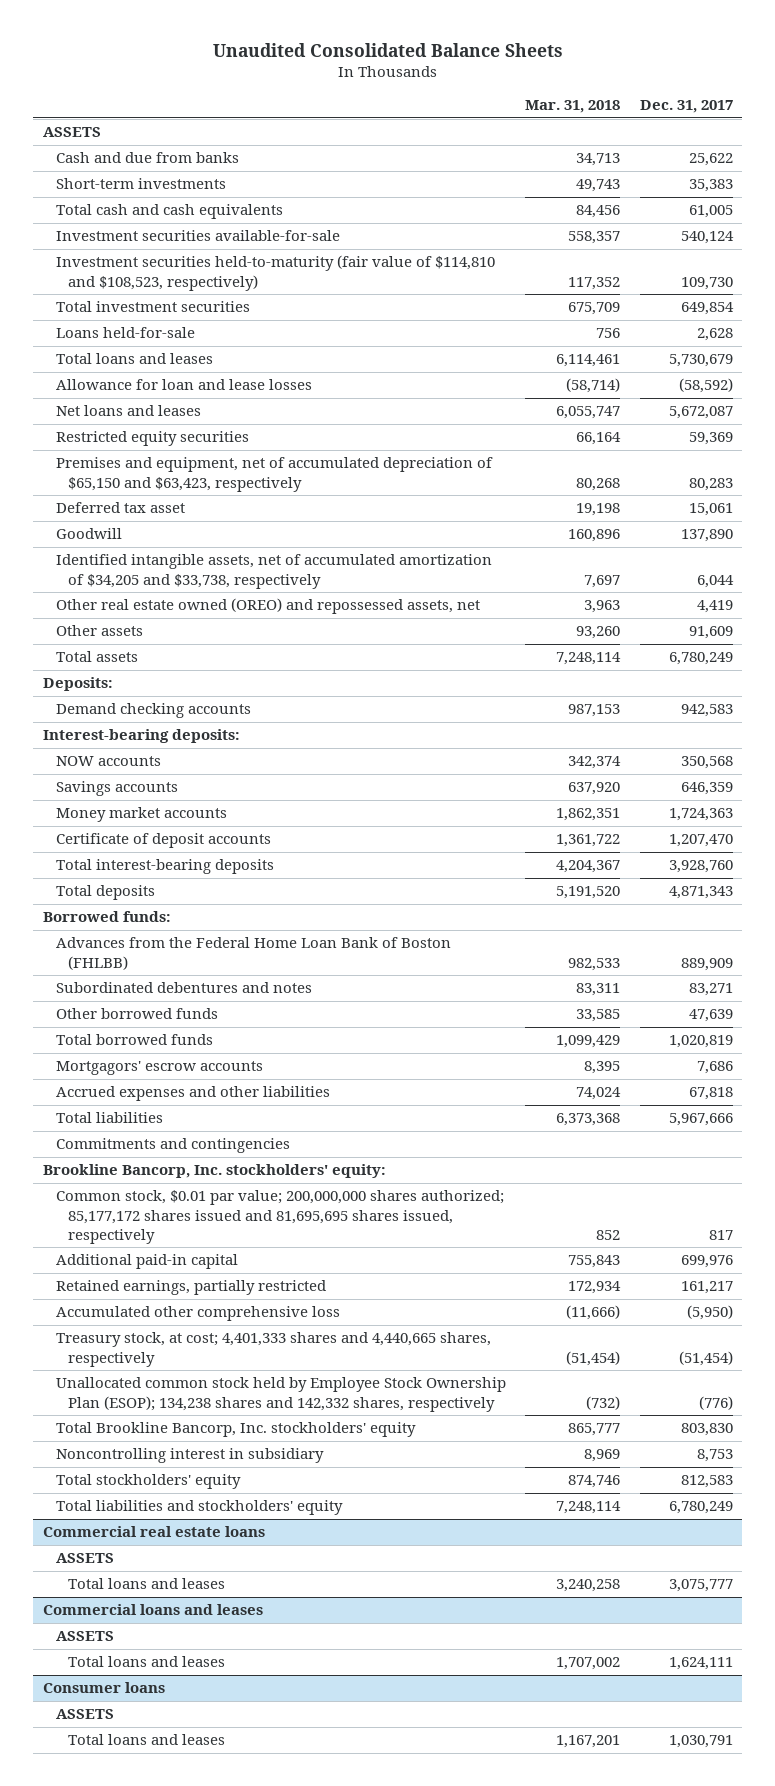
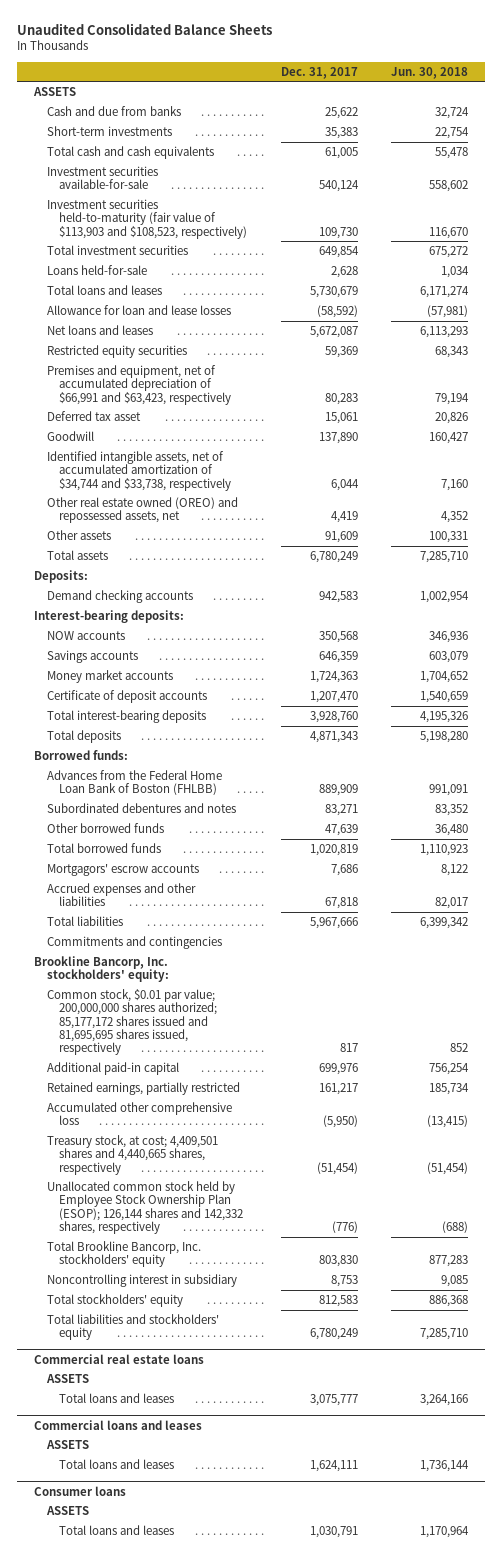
[525,100,621,114] Mar. 31, 2018 -> none
none -> [391,66,469,79] Jun. 30, 2018
[55,255,495,291] Investment securities held-to-maturity (fair value of $114,810 and $108,523, respectively) -> [46,198,248,239] Investment securities held-to-maturity (fair value of $113,903 and $108,523, respectively)
[55,457,493,492] Premises and equipment, net of accumulated depreciation of $65,150 and $63,423, respectively -> [46,364,232,405] Premises and equipment, net of accumulated depreciation of $66,991 and $63,423, respectively
[55,554,492,589] Identified intangible assets, net of accumulated amortization of $34,205 and $33,738, respectively -> [46,450,232,491] Identified intangible assets, net of accumulated amortization of $34,744 and $33,738, respectively
[55,1332,491,1367] Treasury stock, at cost; 4,401,333 shares and 4,440,665 shares, respectively -> [46,1134,218,1175] Treasury stock, at cost; 4,409,501 shares and 4,440,665 shares, respectively
[55,1377,506,1412] Unallocated common stock held by Employee Stock Ownership Plan (ESOP); 134,238 shares and 142,332 shares, respectively -> [46,1180,244,1235] Unallocated common stock held by Employee Stock Ownership Plan (ESOP); 126,144 shares and 142,332 shares, respectively

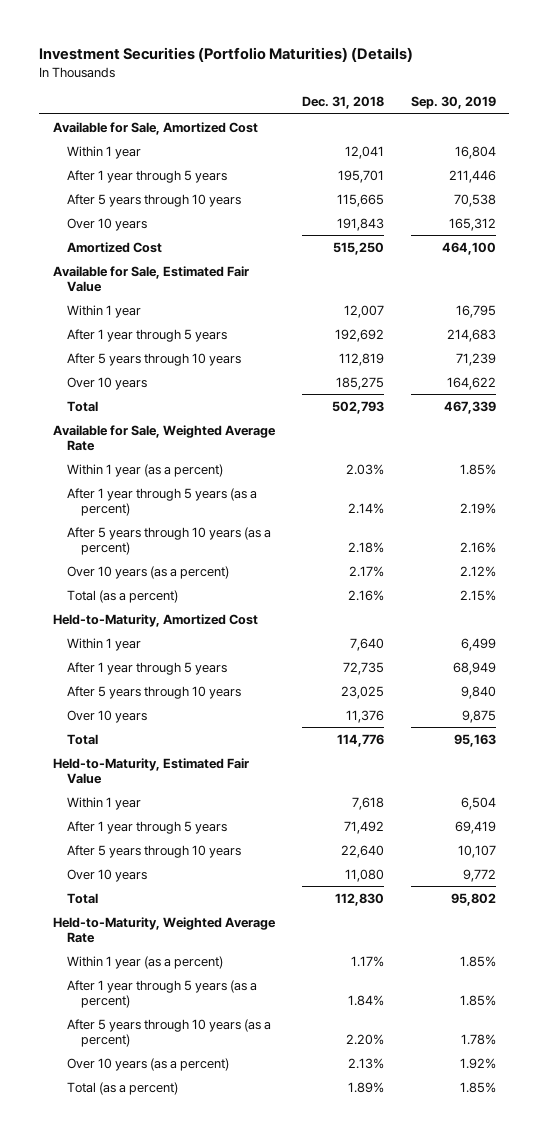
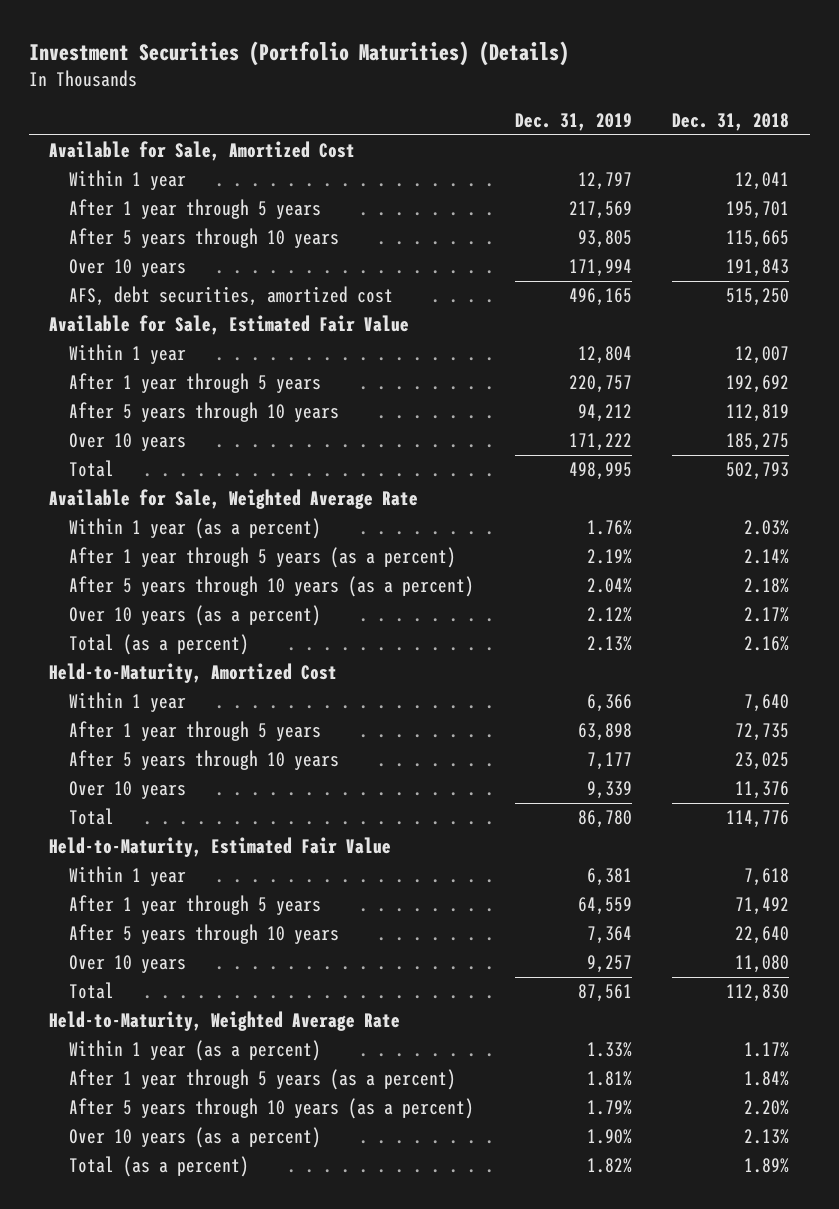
[410,96,496,110] Sep. 30, 2019 -> none
none -> [514,113,632,132] Dec. 31, 2019
[66,241,162,253] Amortized Cost -> [69,286,394,307] AFS, debt securities, amortized cost

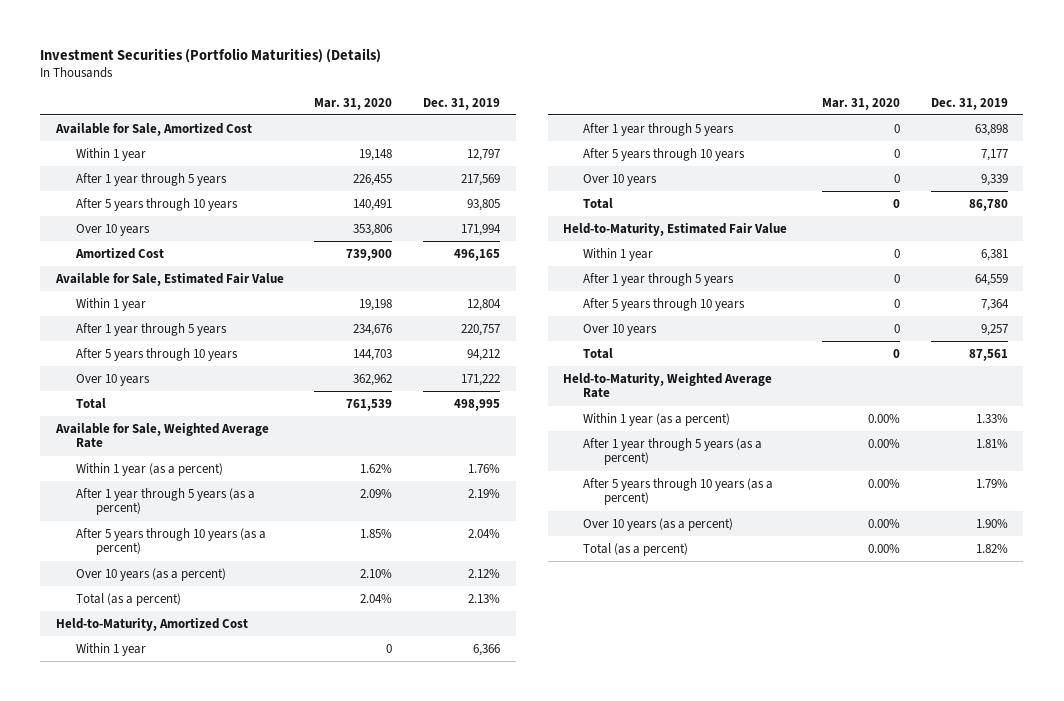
[672,113,790,132] Dec. 31, 2018 -> none
none -> [314,97,393,110] Mar. 31, 2020
[69,286,394,307] AFS, debt securities, amortized cost -> [74,247,164,259] Amortized Cost

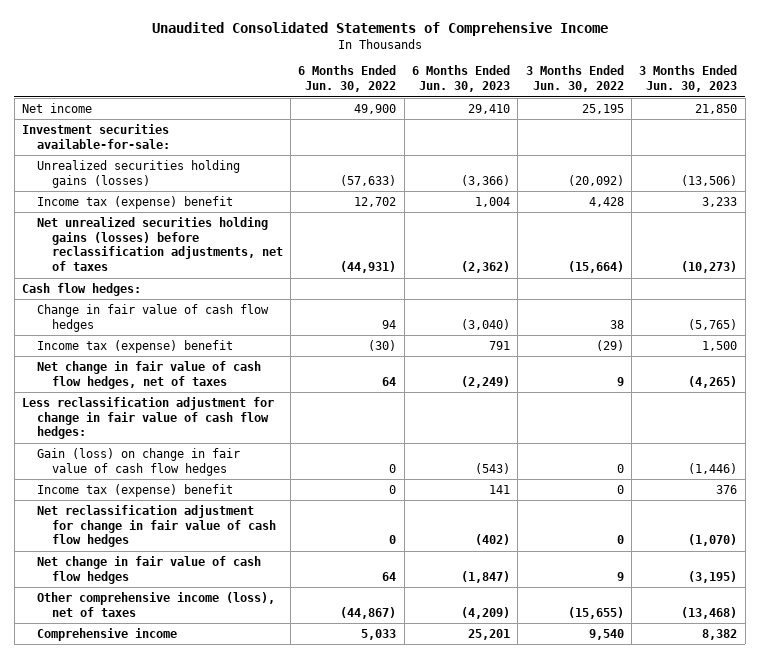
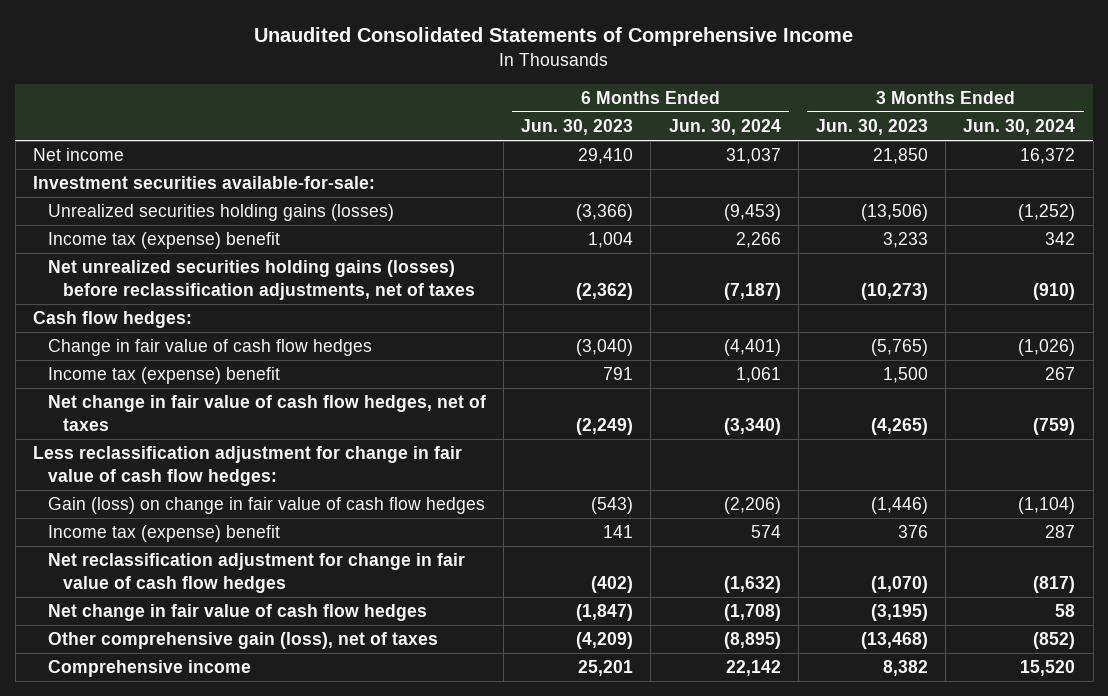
[298,65,397,93] 6 Months Ended Jun. 30, 2022 -> none
[525,65,624,93] 3 Months Ended Jun. 30, 2022 -> none
none -> [668,119,781,136] Jun. 30, 2024
none -> [963,119,1076,136] Jun. 30, 2024
[36,592,275,617] Other comprehensive income (loss), net of taxes -> [47,632,438,650] Other comprehensive gain (loss), net of taxes

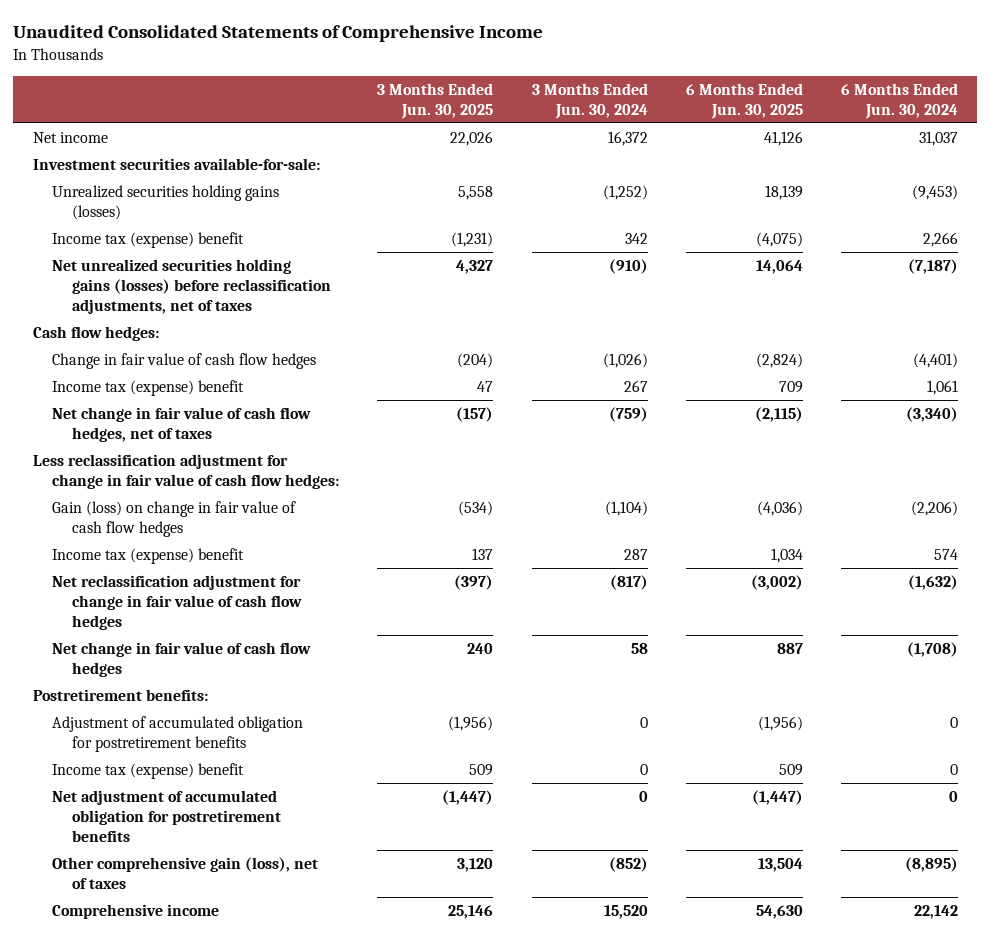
[521,119,634,136] Jun. 30, 2023 -> none
[816,119,929,136] Jun. 30, 2023 -> none
none -> [377,82,494,119] 3 Months Ended Jun. 30, 2025
none -> [686,82,804,119] 6 Months Ended Jun. 30, 2025
none -> [32,688,208,701] Postretirement benefits:
none -> [52,715,304,752] Adjustment of accumulated obligation for postretirement benefits
none -> [52,762,245,779] Income tax (expense) benefit
none -> [52,789,281,842] Net adjustment of accumulated obligation for postretirement benefits

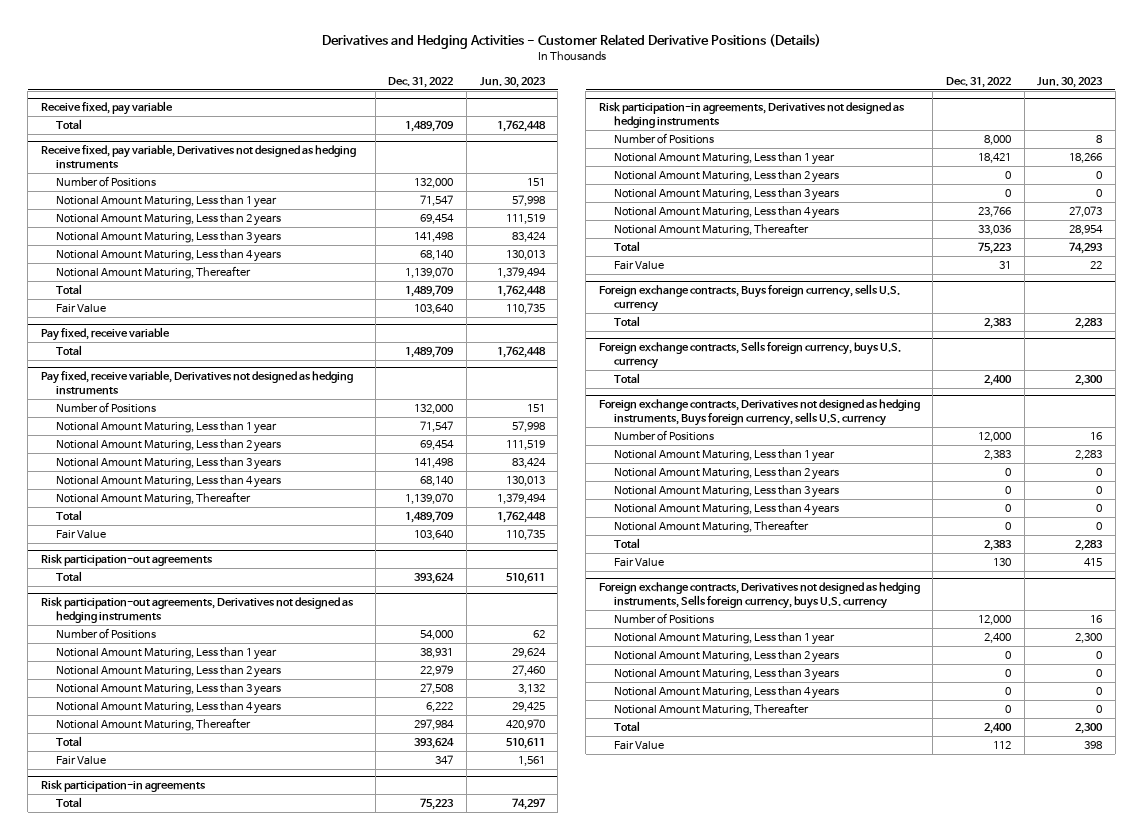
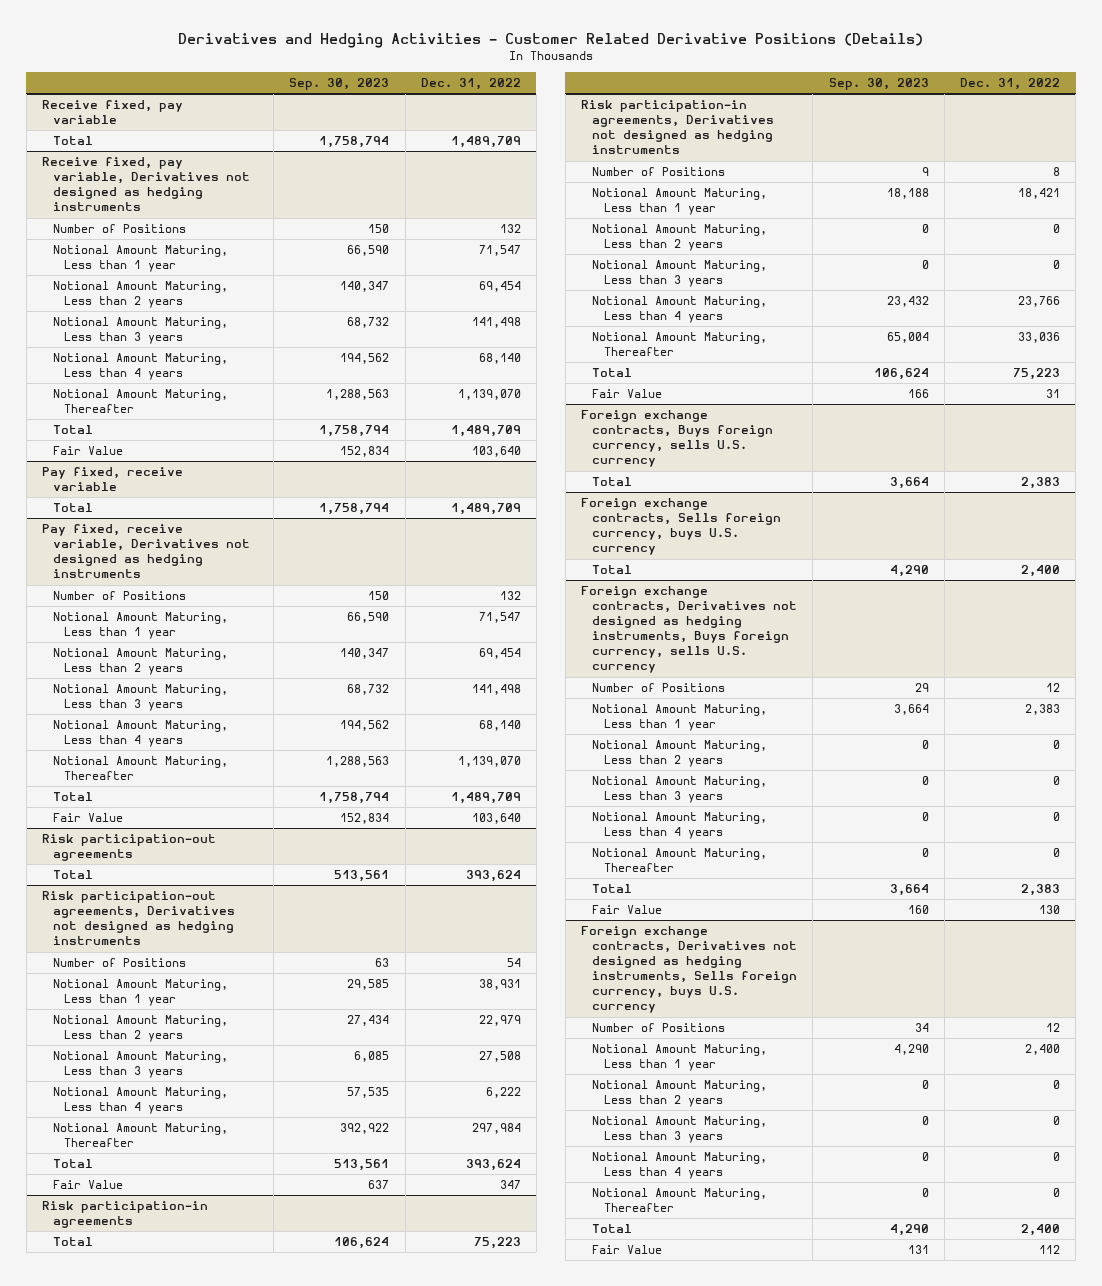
[479,76,546,88] Jun. 30, 2023 -> none
none -> [289,77,390,90] Sep. 30, 2023
[414,178,454,189] 132,000 -> [499,224,521,234] 132
[414,404,454,415] 132,000 -> [499,591,521,601] 132
[420,630,454,641] 54,000 -> [506,958,521,968] 54
[983,135,1011,146] 8,000 -> [1052,167,1060,177] 8
[977,432,1011,443] 12,000 -> [1045,683,1060,693] 12
[977,615,1011,626] 12,000 -> [1045,1023,1060,1033] 12

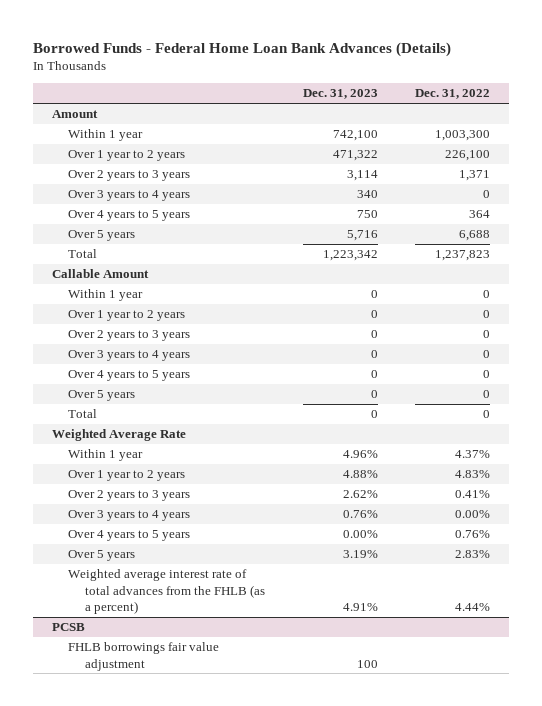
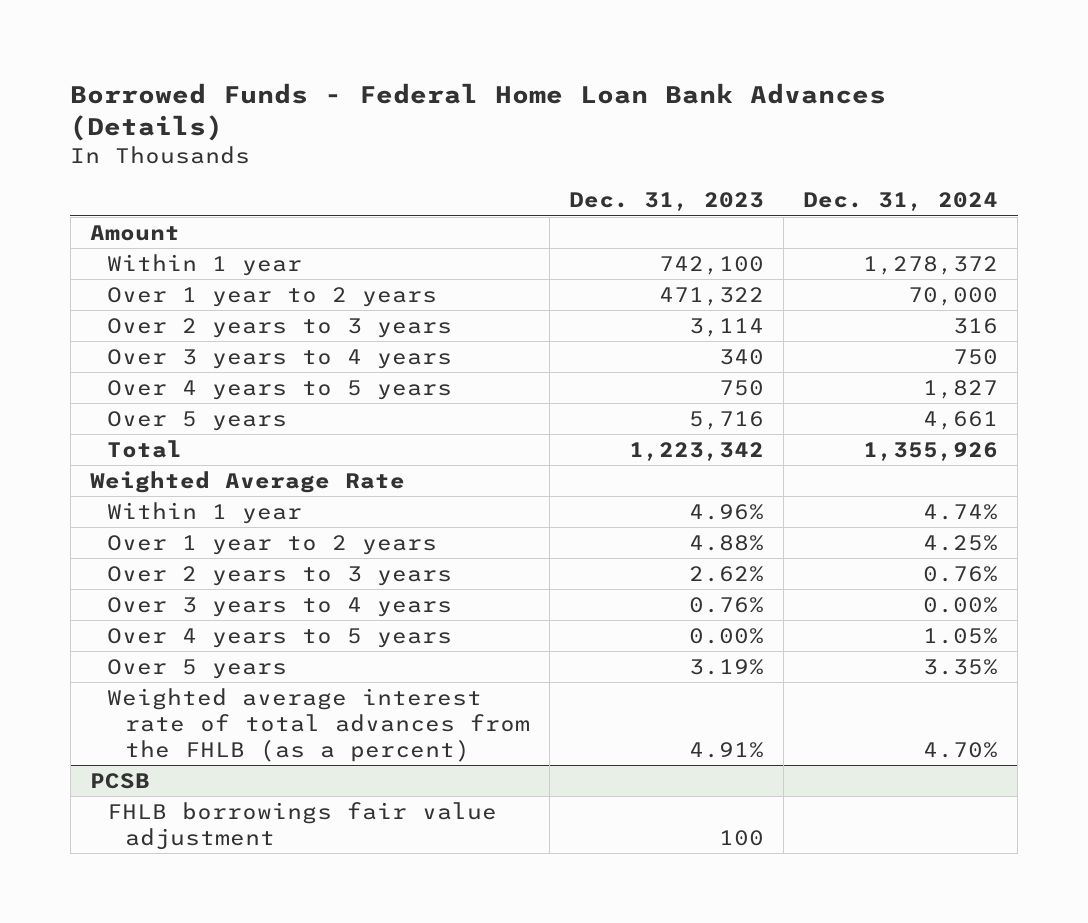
[415,89,491,100] Dec. 31, 2022 -> none
none -> [803,192,999,212] Dec. 31, 2024
[51,269,149,279] Callable Amount -> none
[68,289,144,302] Within 1 year -> none
[68,310,186,322] Over 1 year to 2 years -> none
[68,330,191,342] Over 2 years to 3 years -> none
[68,350,191,362] Over 3 years to 4 years -> none
[68,370,191,382] Over 4 years to 5 years -> none
[68,390,136,402] Over 5 years -> none
[68,409,98,419] Total -> none

